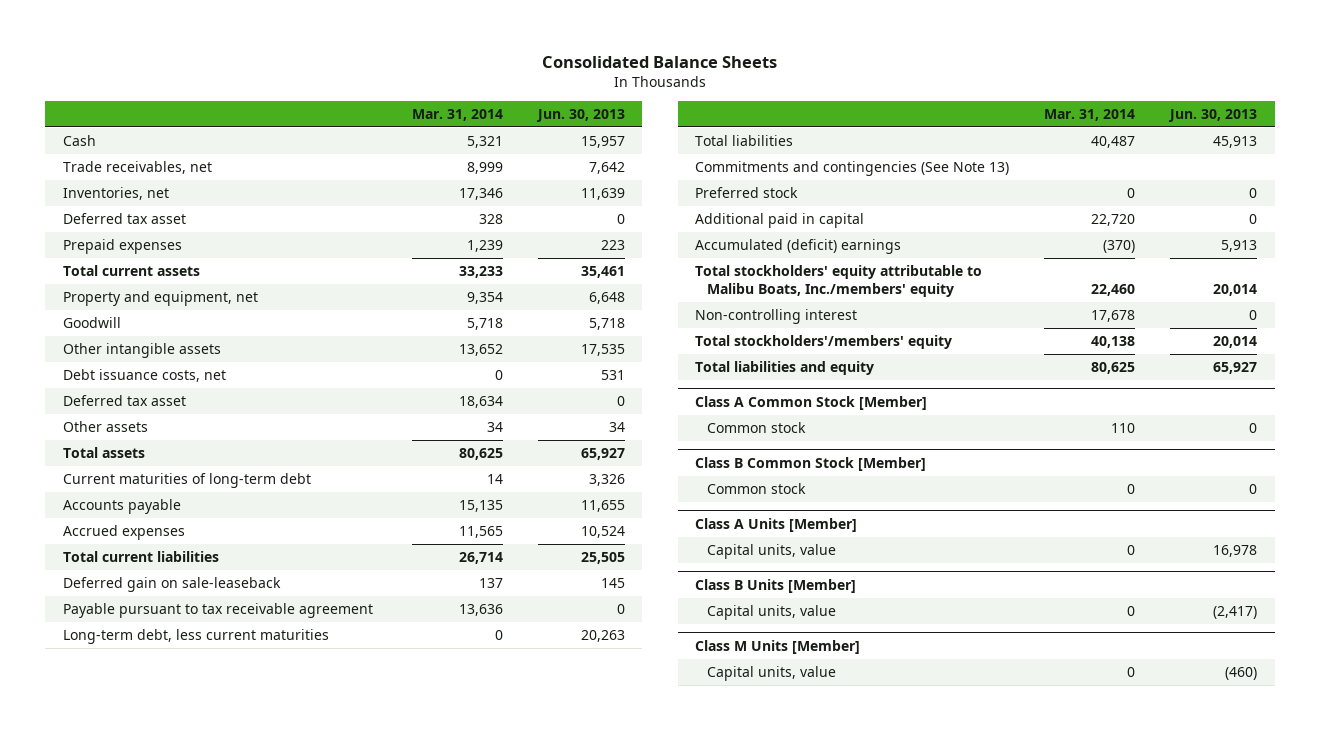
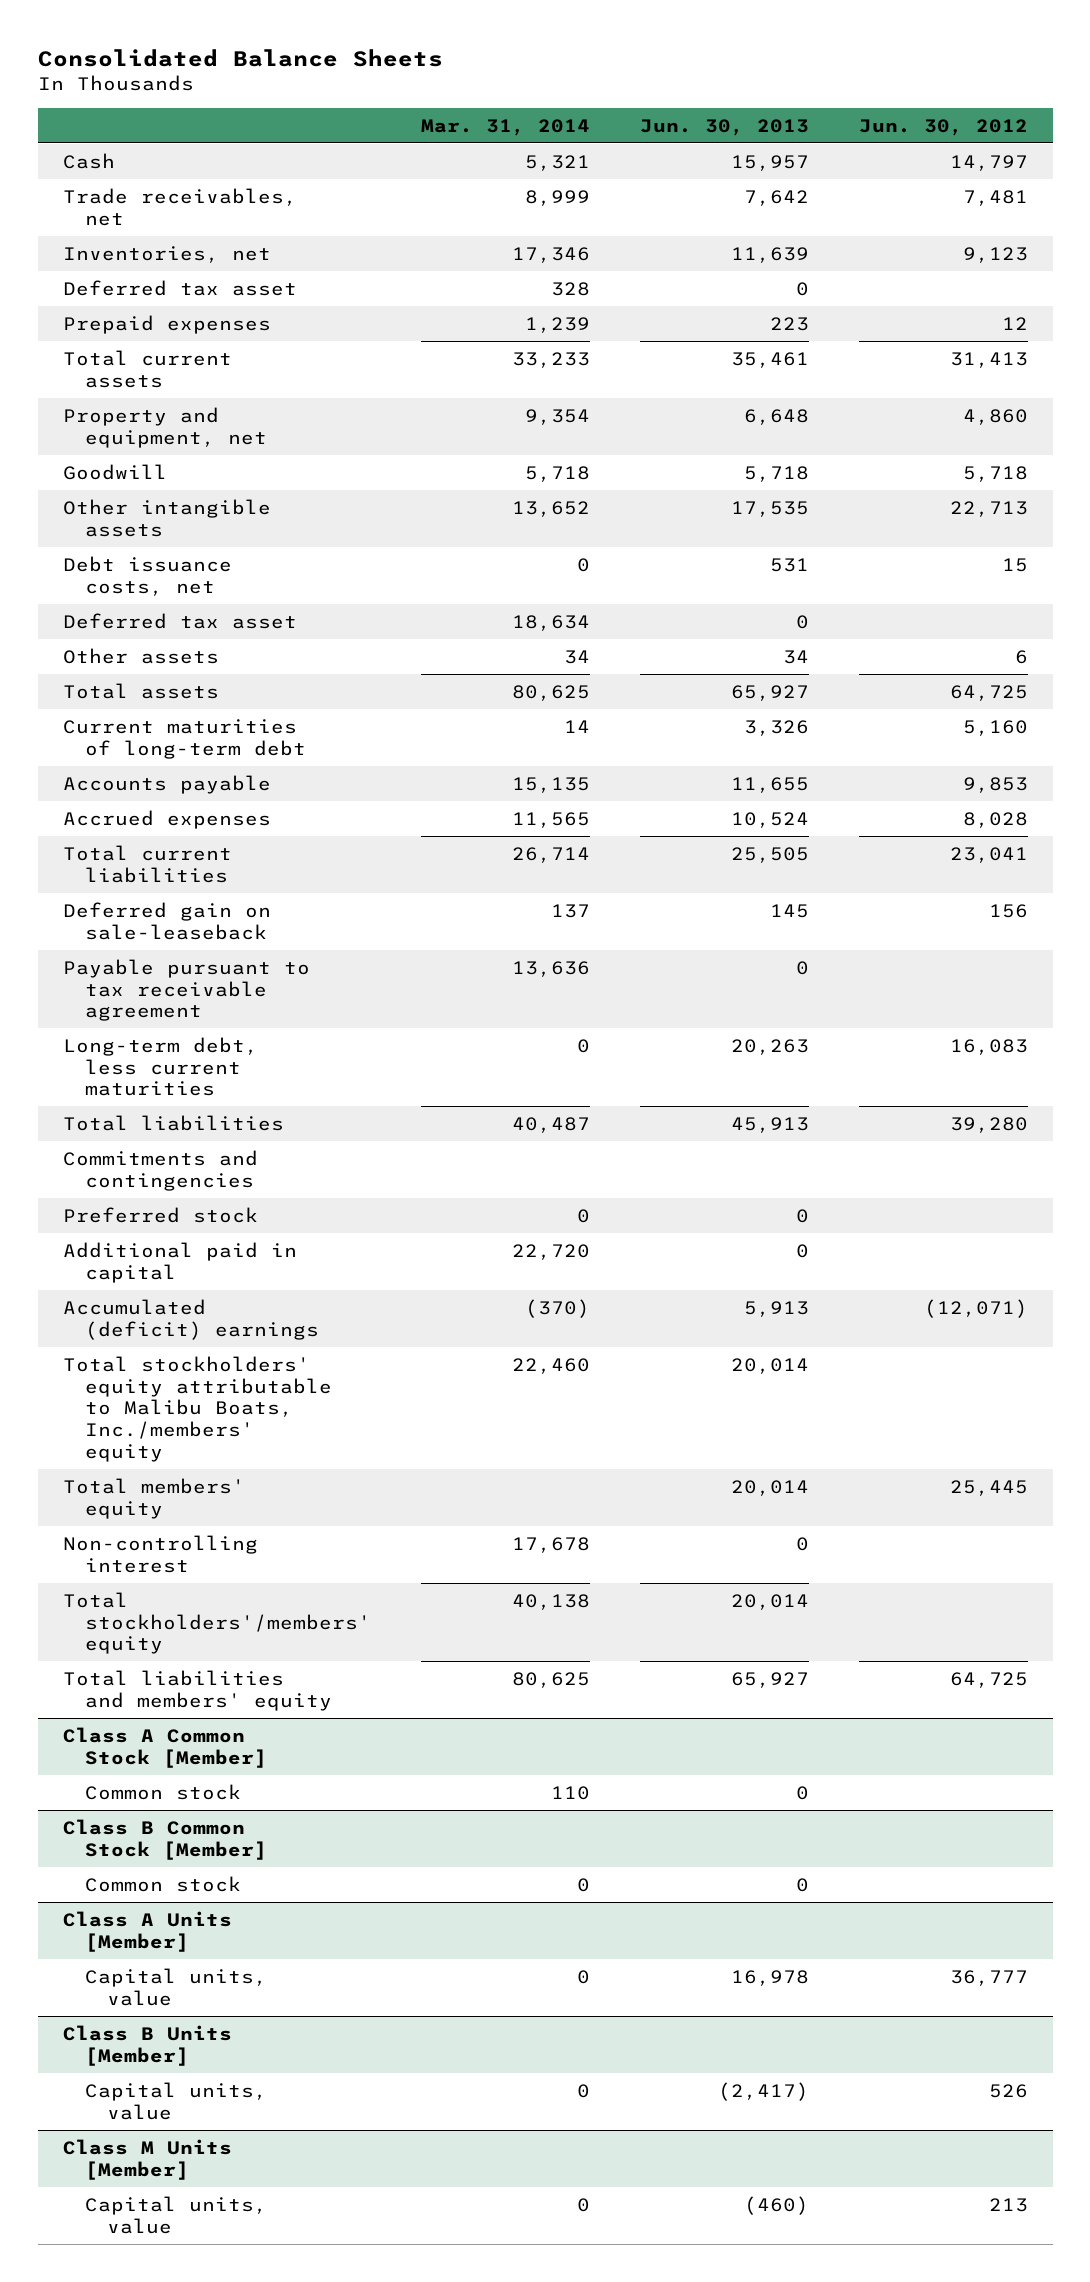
none -> [858,118,1028,136] Jun. 30, 2012
[695,160,1010,176] Commitments and contingencies (See Note 13) -> [62,1149,258,1191] Commitments and contingencies
none -> [62,1477,245,1519] Total members' equity
[695,360,875,375] Total liabilities and equity -> [62,1669,332,1711] Total liabilities and members' equity

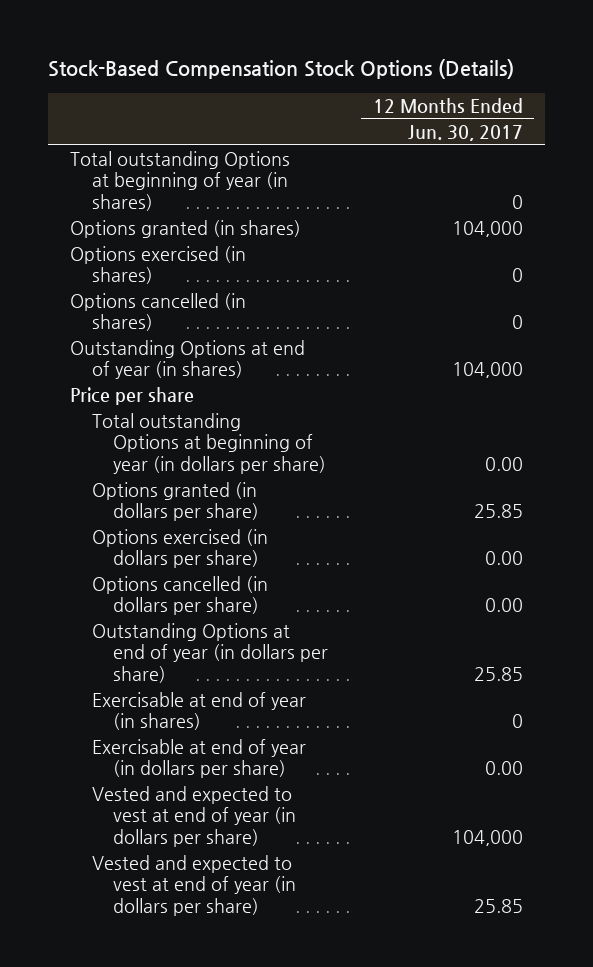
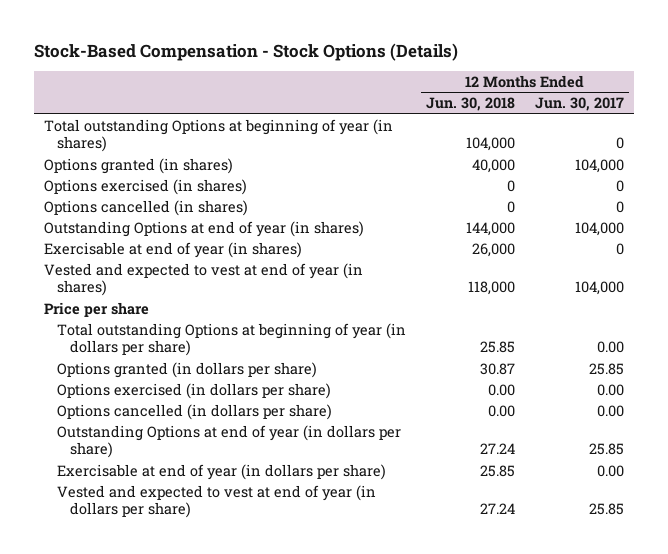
[48,59,515,80] Stock-Based Compensation Stock Options (Details) -> [34,42,459,61] Stock-Based Compensation - Stock Options (Details)
none -> [425,97,515,112] Jun. 30, 2018
[91,692,306,731] Exercisable at end of year (in shares) -> [43,241,302,258] Exercisable at end of year (in shares)
none -> [43,262,363,297] Vested and expected to vest at end of year (in shares)
[91,786,296,847] Vested and expected to vest at end of year (in dollars per share) -> none

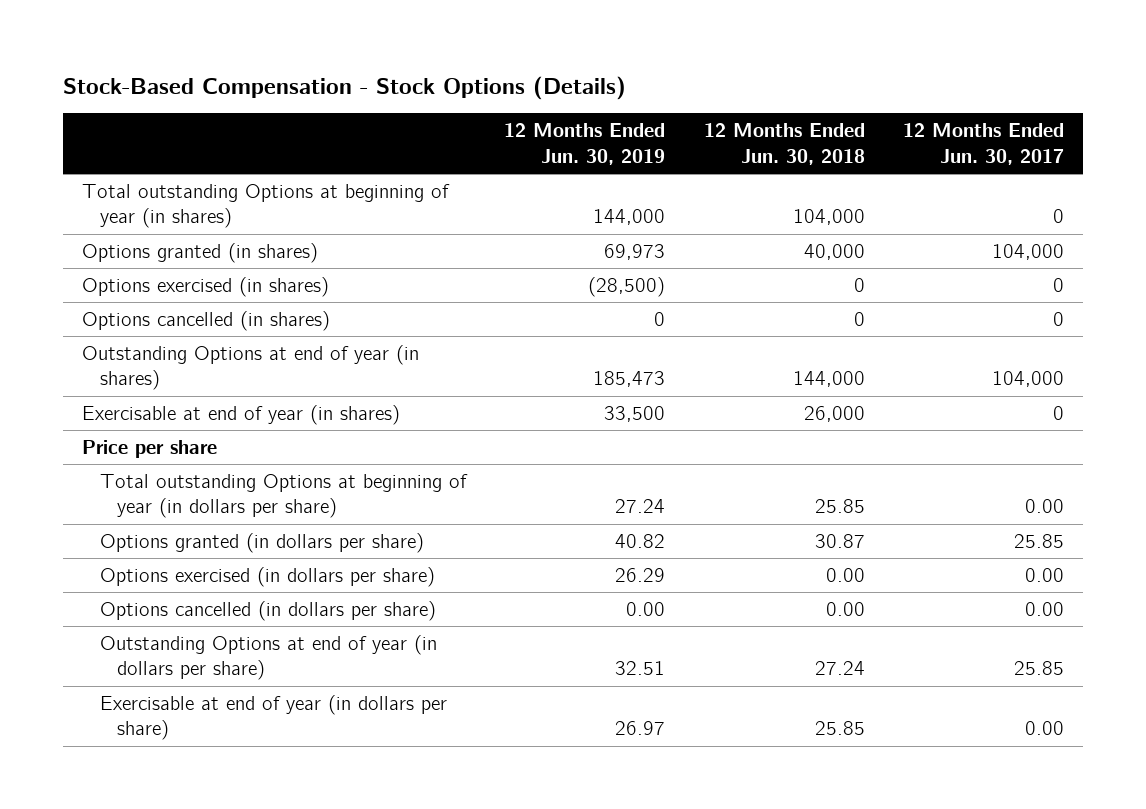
none -> [504,123,666,165] 12 Months Ended Jun. 30, 2019
[43,262,363,297] Vested and expected to vest at end of year (in shares) -> none
[56,484,376,519] Vested and expected to vest at end of year (in dollars per share) -> none

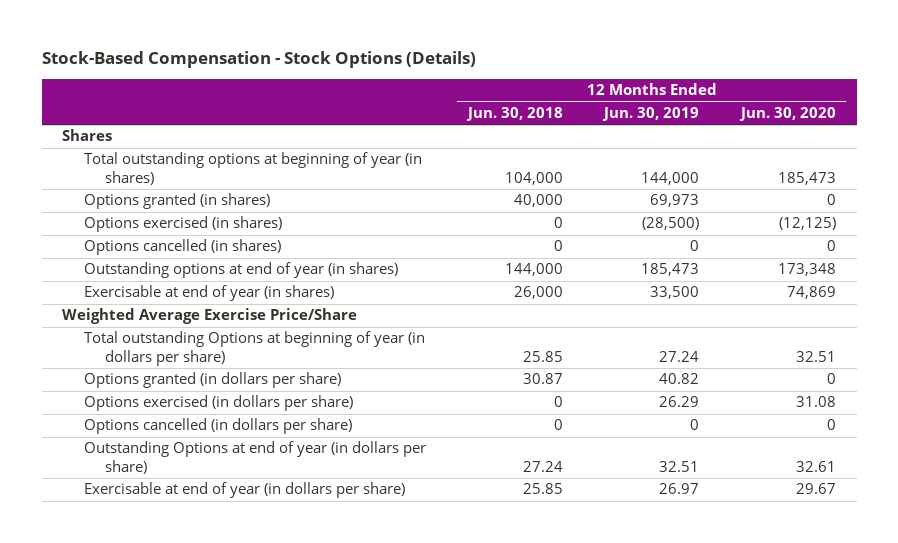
[903,123,1065,165] 12 Months Ended Jun. 30, 2017 -> none
none -> [738,106,836,121] Jun. 30, 2020
none -> [62,129,113,142] Shares
[82,184,451,229] Total outstanding Options at beginning of year (in shares) -> [83,152,422,185] Total outstanding options at beginning of year (in shares)
[82,345,420,391] Outstanding Options at end of year (in shares) -> [83,262,398,279] Outstanding options at end of year (in shares)
[82,440,218,459] Price per share -> [62,308,358,325] Weighted Average Exercise Price/Share
[825,568,865,583] 0.00 -> [553,396,563,408] 0
[626,602,666,617] 0.00 -> [690,419,700,431] 0
[825,602,865,617] 0.00 -> [553,419,563,431] 0

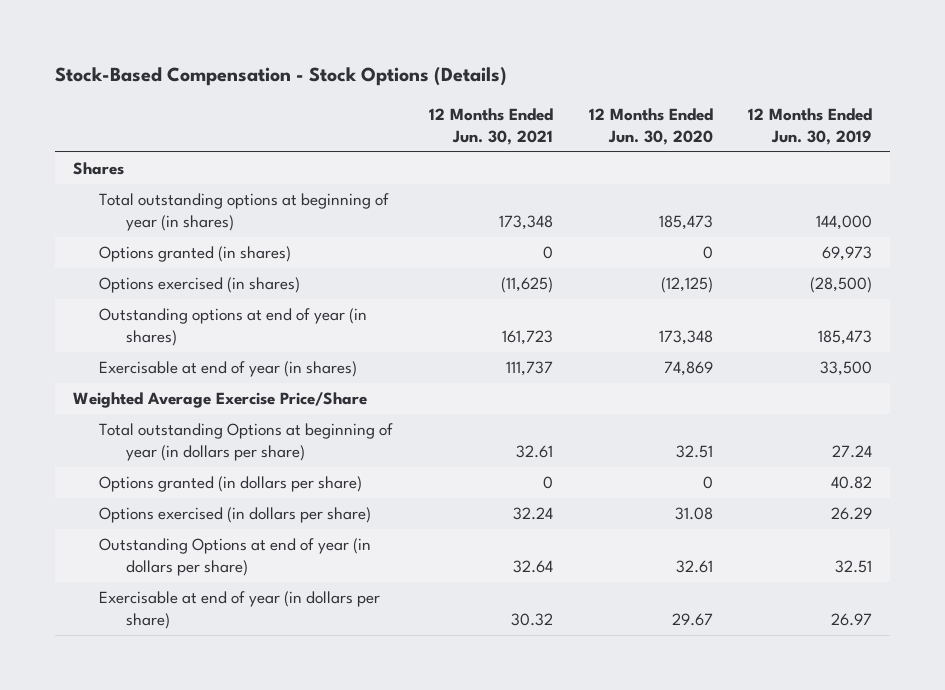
[465,106,563,121] Jun. 30, 2018 -> none
none -> [428,108,553,145] 12 Months Ended Jun. 30, 2021
[83,239,281,256] Options cancelled (in shares) -> none
[83,418,352,435] Options cancelled (in dollars per share) -> none

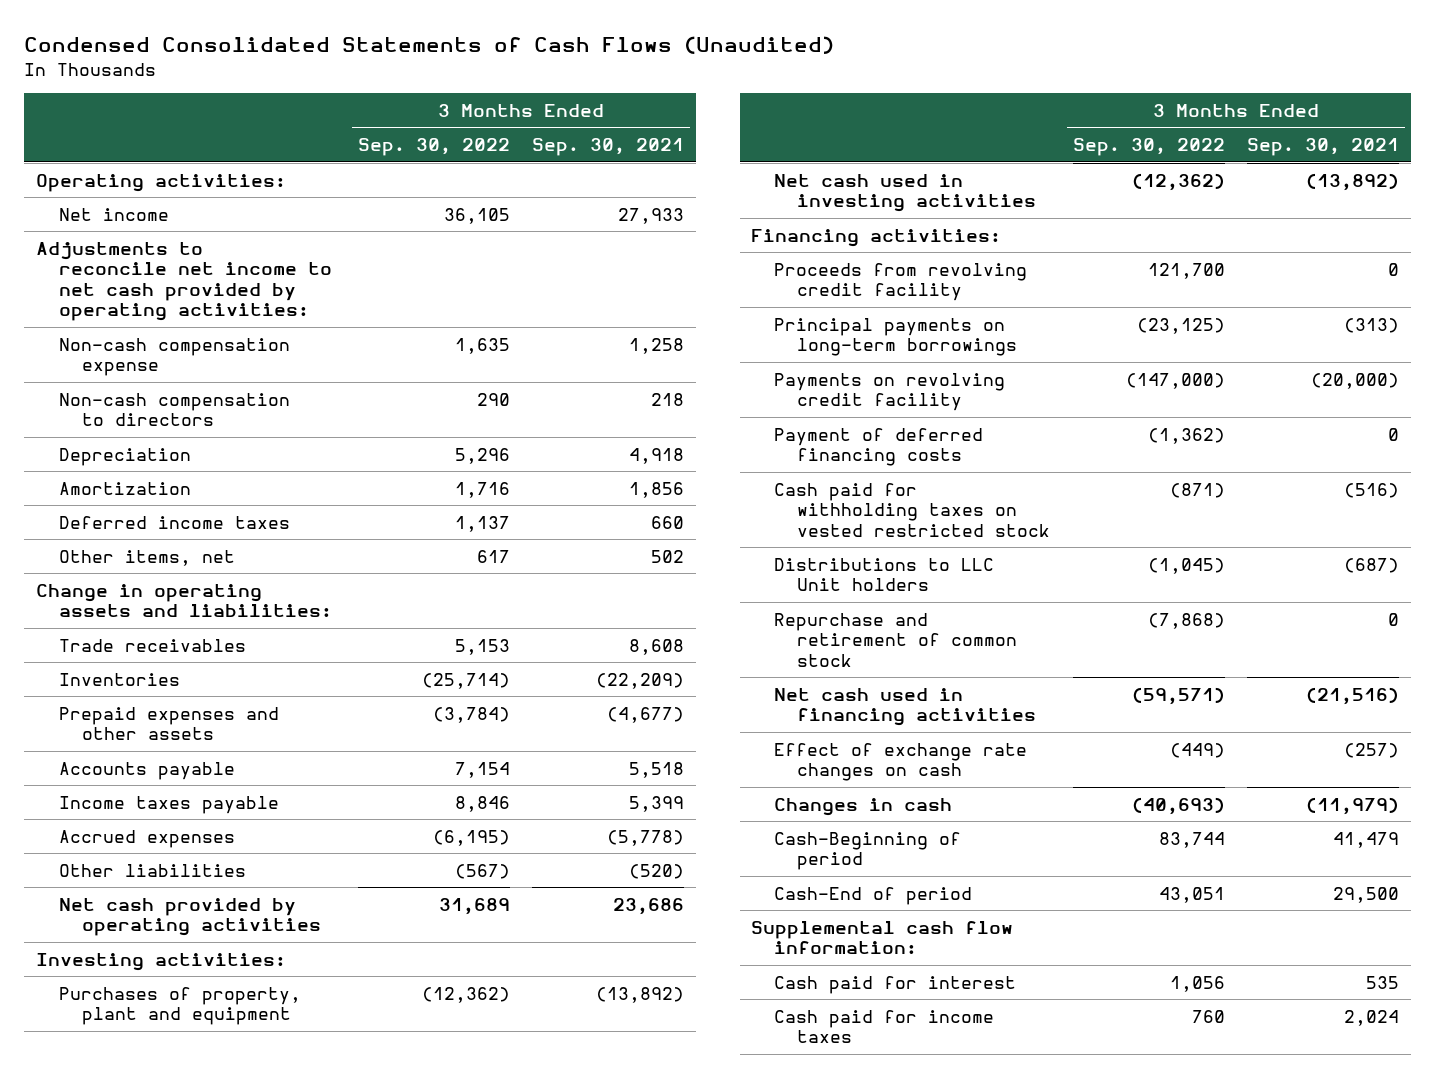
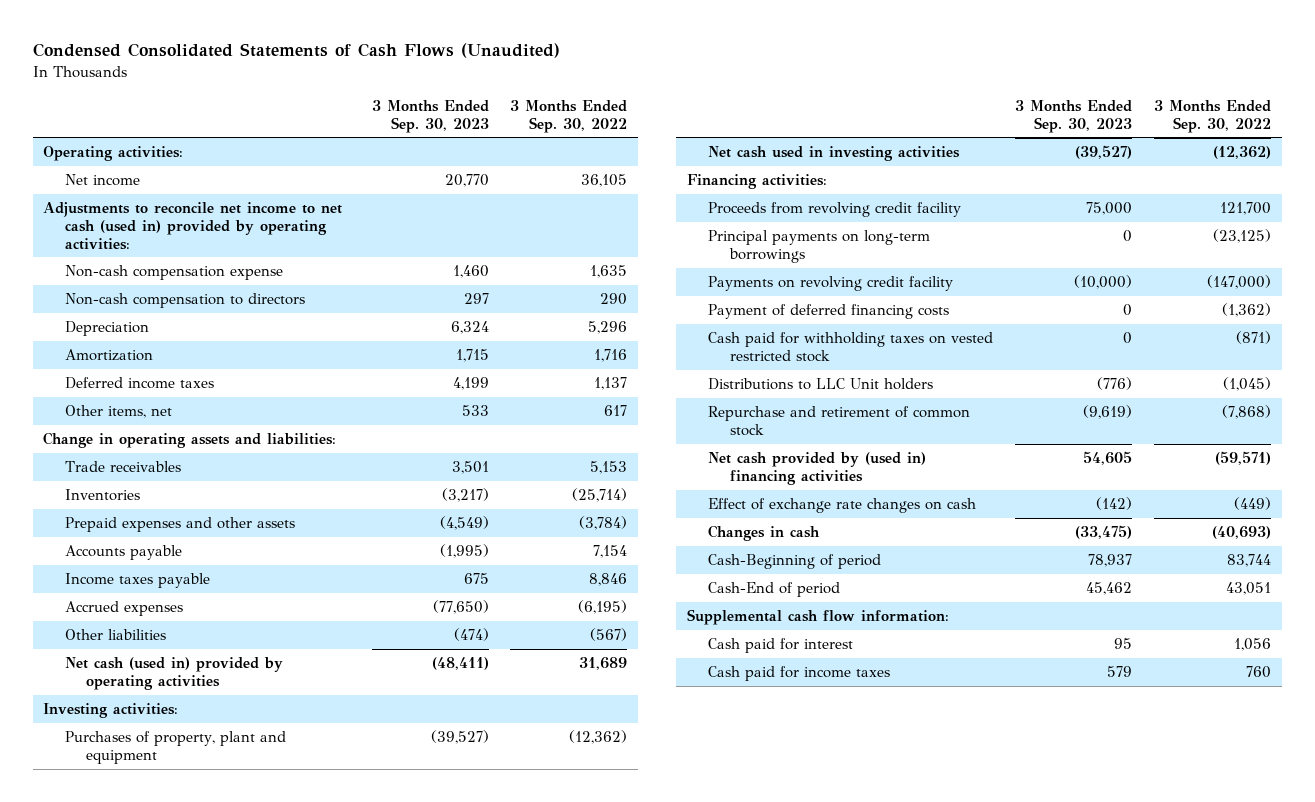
[532,138,685,157] Sep. 30, 2021 -> none
none -> [371,99,489,133] 3 Months Ended Sep. 30, 2023
[35,241,332,322] Adjustments to reconcile net income to net cash provided by operating activities: -> [43,202,343,250] Adjustments to reconcile net income to net cash (used in) provided by operating activities:
[58,897,322,937] Net cash provided by operating activities -> [64,657,283,690] Net cash (used in) provided by operating activities
[774,687,1037,727] Net cash used in financing activities -> [708,452,927,485] Net cash provided by (used in) financing activities

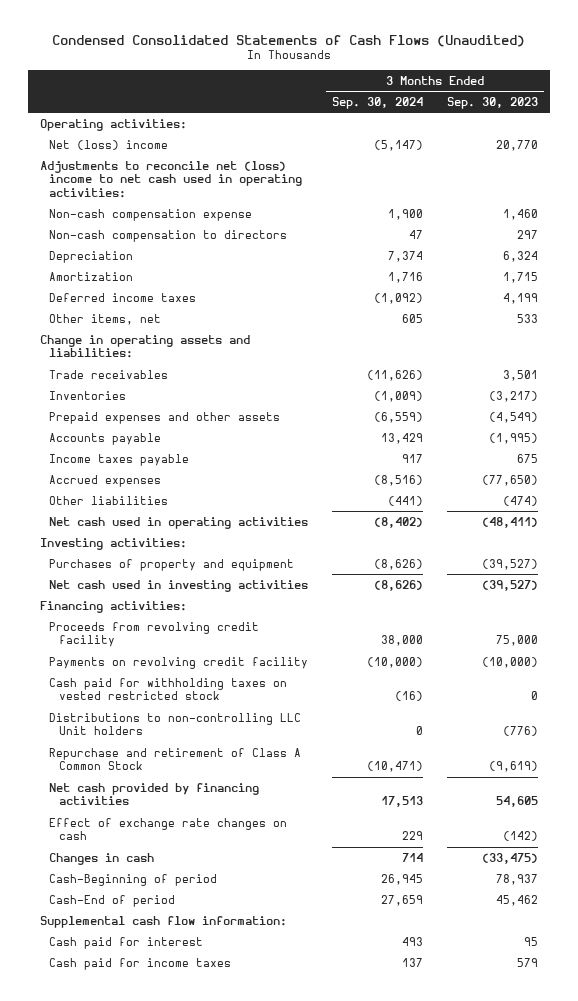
[510,99,628,133] 3 Months Ended Sep. 30, 2022 -> none
none -> [332,96,424,109] Sep. 30, 2024
[64,174,140,187] Net income -> [49,139,169,150] Net (loss) income
[43,202,343,250] Adjustments to reconcile net income to net cash (used in) provided by operating activities: -> [39,160,303,198] Adjustments to reconcile net (loss) income to net cash used in operating activities:
[64,657,283,690] Net cash (used in) provided by operating activities -> [49,516,309,529] Net cash used in operating activities
[64,731,286,764] Purchases of property, plant and equipment -> [49,558,295,571] Purchases of property and equipment
[708,230,931,263] Principal payments on long-term borrowings -> none
[708,304,950,320] Payment of deferred financing costs -> none
[708,378,934,391] Distributions to LLC Unit holders -> [49,712,302,736] Distributions to non-controlling LLC Unit holders
[708,406,971,436] Repurchase and retirement of common stock -> [49,747,302,771] Repurchase and retirement of Class A Common Stock
[708,452,927,485] Net cash provided by (used in) financing activities -> [49,782,260,806] Net cash provided by financing activities

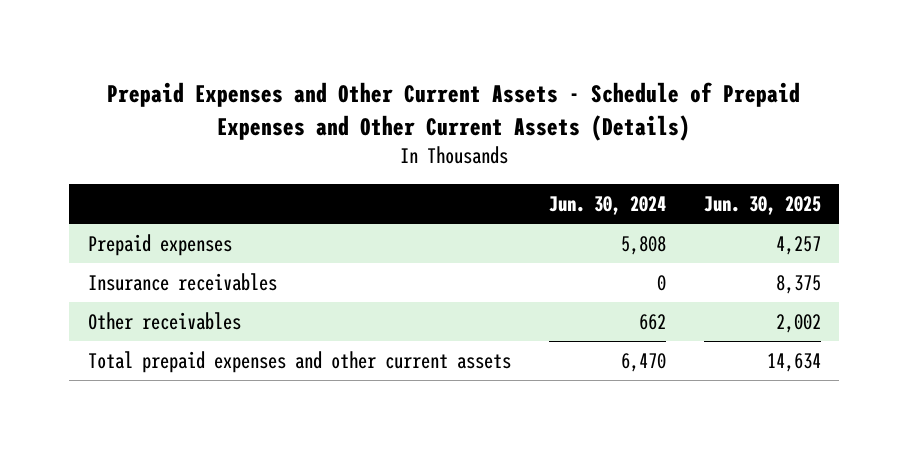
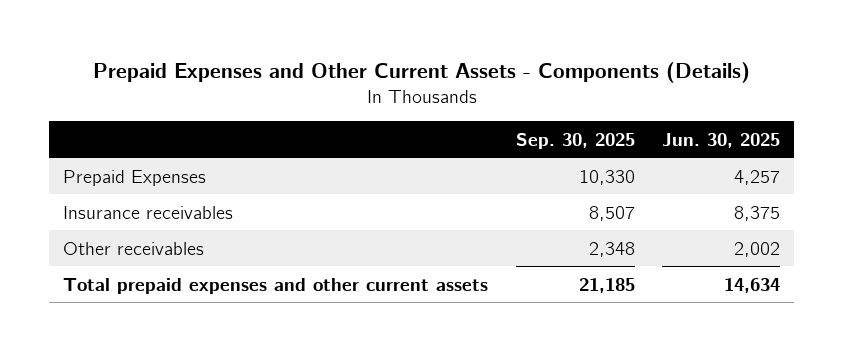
[107,81,801,141] Prepaid Expenses and Other Current Assets - Schedule of Prepaid Expenses and Other Current Assets (Details) -> [92,61,750,83] Prepaid Expenses and Other Current Assets - Components (Details)
[548,195,666,215] Jun. 30, 2024 -> none
none -> [515,132,635,149] Sep. 30, 2025
[88,233,233,256] Prepaid expenses -> [63,169,207,186] Prepaid Expenses

